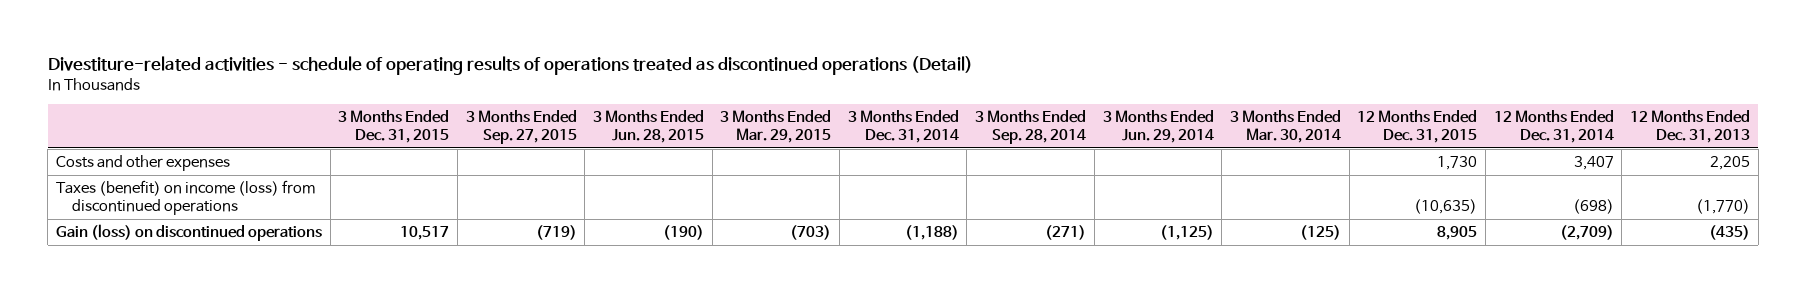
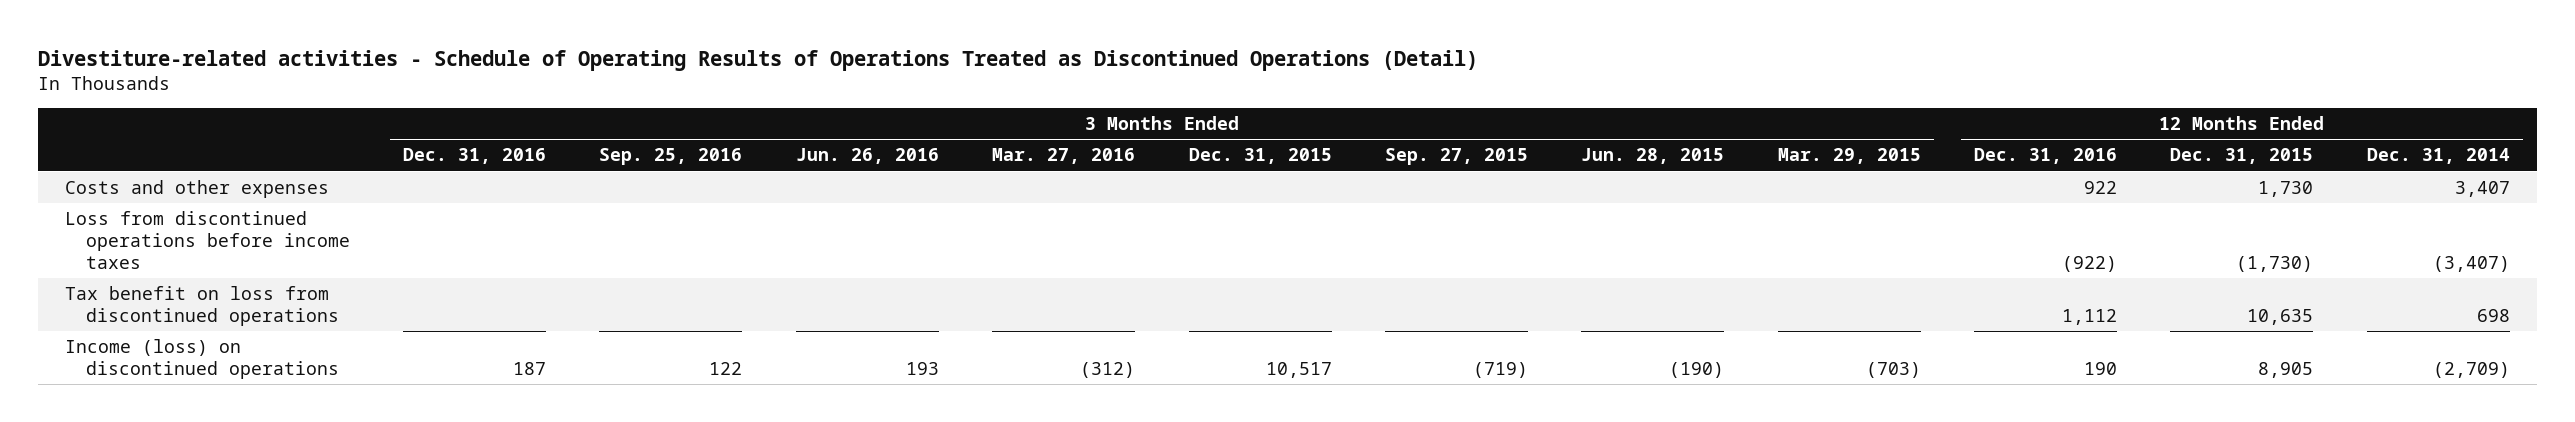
[47,56,973,76] Divestiture-related activities - schedule of operating results of operations treated as discontinued operations (Detail) -> [38,50,1479,72] Divestiture-related activities - Schedule of Operating Results of Operations Treated as Discontinued Operations (Detail)
[847,110,959,144] 3 Months Ended Dec. 31, 2014 -> none
[975,110,1087,145] 3 Months Ended Sep. 28, 2014 -> none
[1102,110,1214,144] 3 Months Ended Jun. 29, 2014 -> none
[1229,110,1341,144] 3 Months Ended Mar. 30, 2014 -> none
[1629,110,1750,144] 12 Months Ended Dec. 31, 2013 -> none
none -> [403,148,547,165] Dec. 31, 2016
none -> [599,148,743,166] Sep. 25, 2016
none -> [795,148,939,165] Jun. 26, 2016
none -> [992,148,1136,165] Mar. 27, 2016
none -> [1974,148,2118,165] Dec. 31, 2016
none -> [65,211,350,270] Loss from discontinued operations before income taxes
[56,180,316,216] Taxes (benefit) on income (loss) from discontinued operations -> [65,286,339,327] Tax benefit on loss from discontinued operations
[1414,199,1478,215] (10,635) -> [2247,309,2314,326] 10,635
[1572,199,1614,215] (698) -> [2476,309,2510,323] 698
[56,224,323,242] Gain (loss) on discontinued operations -> [65,339,339,380] Income (loss) on discontinued operations

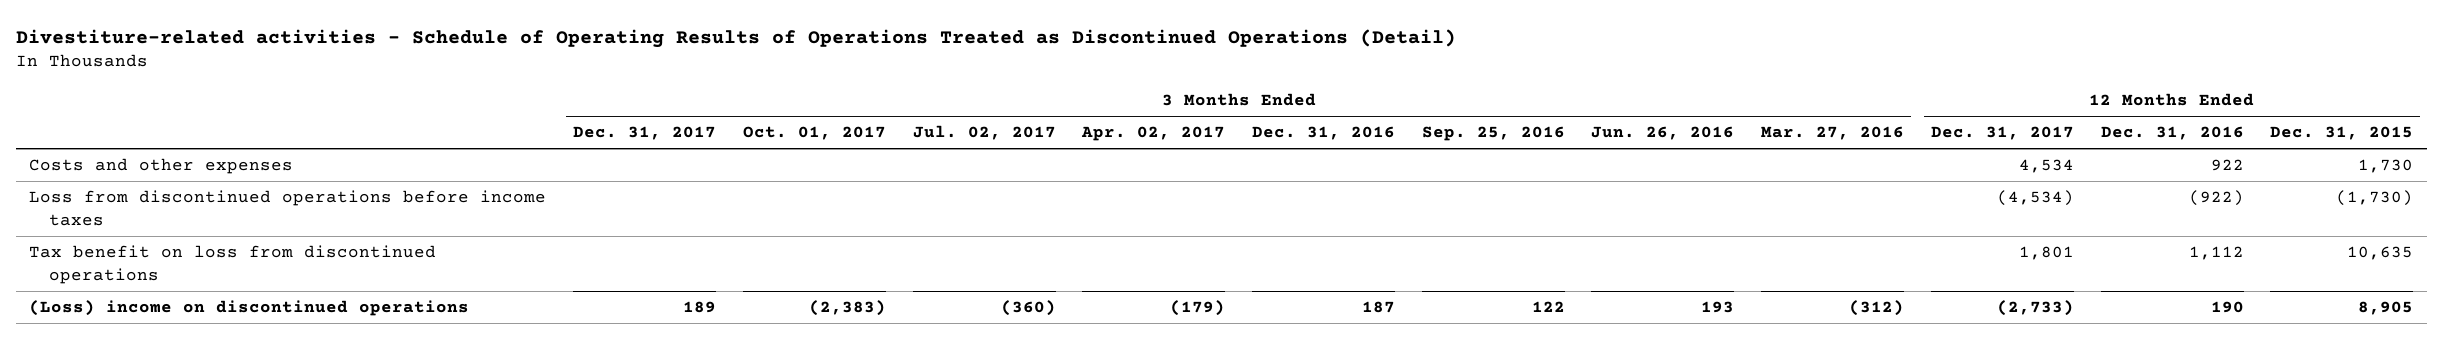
[1188,148,1332,165] Dec. 31, 2015 -> none
[1384,148,1528,166] Sep. 27, 2015 -> none
[1581,148,1725,165] Jun. 28, 2015 -> none
[1777,148,1921,165] Mar. 29, 2015 -> none
[2366,148,2510,165] Dec. 31, 2014 -> none
none -> [573,126,717,141] Dec. 31, 2017
none -> [742,126,886,141] Oct. 01, 2017
none -> [912,125,1056,141] Jul. 02, 2017
none -> [1081,126,1226,142] Apr. 02, 2017
none -> [1930,126,2074,141] Dec. 31, 2017
[65,339,339,380] Income (loss) on discontinued operations -> [29,300,470,317] (Loss) income on discontinued operations

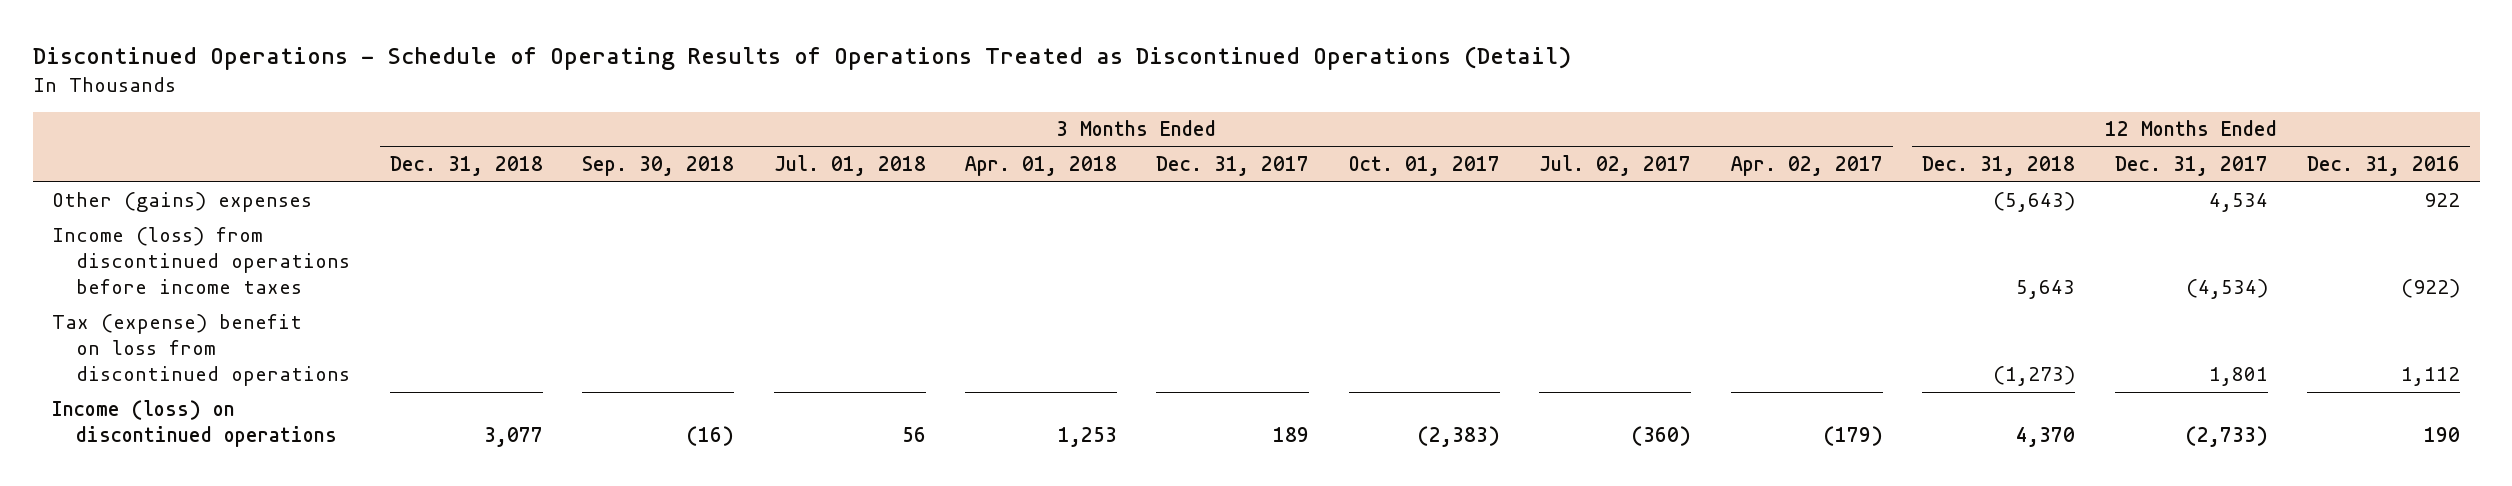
[16,29,1457,49] Divestiture-related activities - Schedule of Operating Results of Operations Treated as Discontinued Operations (Detail) -> [32,46,1571,71] Discontinued Operations - Schedule of Operating Results of Operations Treated as Discontinued Operations (Detail)
[1252,126,1396,141] Dec. 31, 2016 -> none
[1421,126,1565,142] Sep. 25, 2016 -> none
[1591,126,1735,141] Jun. 26, 2016 -> none
[1761,126,1905,141] Mar. 27, 2016 -> none
[2270,126,2414,141] Dec. 31, 2015 -> none
none -> [389,156,543,177] Dec. 31, 2018
none -> [582,156,735,177] Sep. 30, 2018
none -> [773,155,926,177] Jul. 01, 2018
none -> [964,156,1117,177] Apr. 01, 2018
none -> [1922,156,2076,177] Dec. 31, 2018
[29,158,294,175] Costs and other expenses -> [52,192,313,213] Other (gains) expenses
[29,190,547,226] Loss from discontinued operations before income taxes -> [52,227,351,295] Income (loss) from discontinued operations before income taxes
[29,245,437,284] Tax benefit on loss from discontinued operations -> [52,314,351,387] Tax (expense) benefit on loss from discontinued operations
[29,300,470,317] (Loss) income on discontinued operations -> [52,400,338,448] Income (loss) on discontinued operations

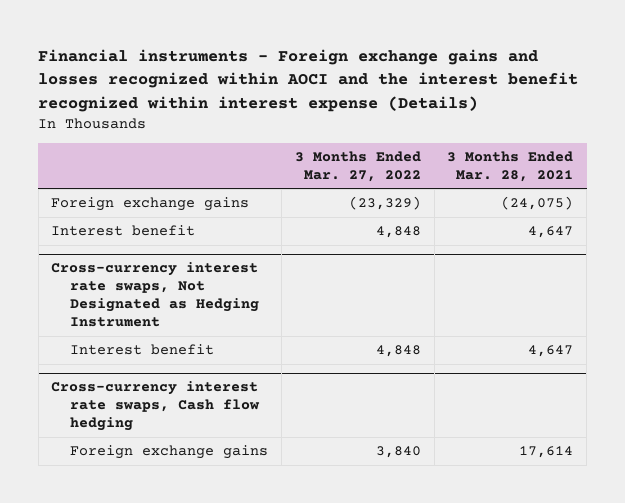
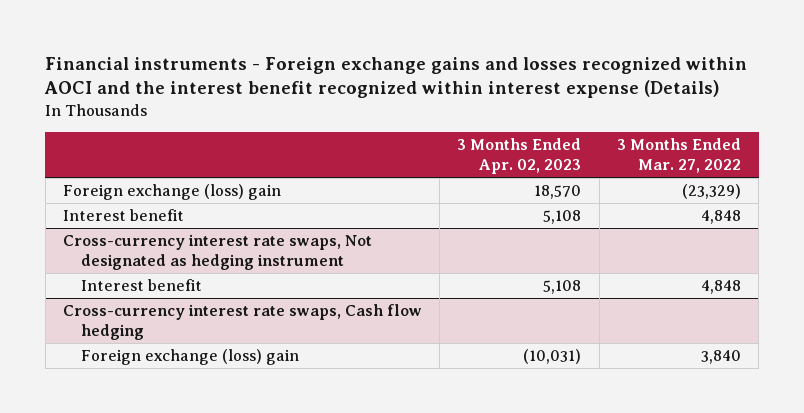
[447,150,574,182] 3 Months Ended Mar. 28, 2021 -> none
none -> [457,137,582,174] 3 Months Ended Apr. 02, 2023
[51,197,250,212] Foreign exchange gains -> [62,184,281,201] Foreign exchange (loss) gain
[51,262,259,328] Cross-currency interest rate swaps, Not Designated as Hedging Instrument -> [62,234,372,271] Cross-currency interest rate swaps, Not designated as hedging instrument
[69,445,268,460] Foreign exchange gains -> [80,349,299,366] Foreign exchange (loss) gain

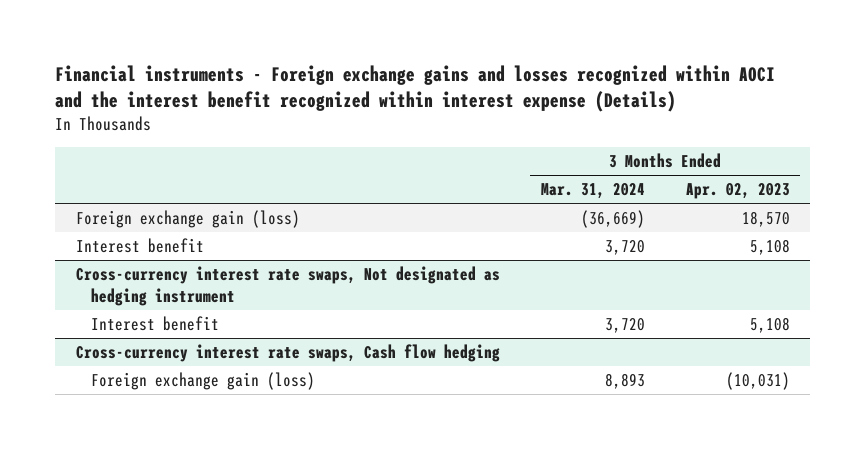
[617,137,742,173] 3 Months Ended Mar. 27, 2022 -> none
none -> [540,183,645,200] Mar. 31, 2024
[62,184,281,201] Foreign exchange (loss) gain -> [75,209,300,228] Foreign exchange gain (loss)
[80,349,299,366] Foreign exchange (loss) gain -> [91,371,316,390] Foreign exchange gain (loss)

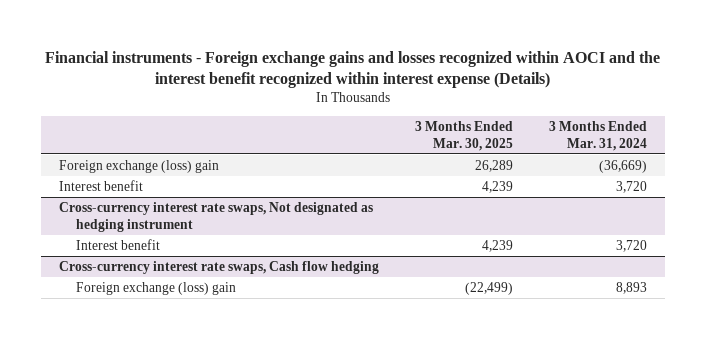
[685,183,790,200] Apr. 02, 2023 -> none
none -> [414,121,513,151] 3 Months Ended Mar. 30, 2025
[75,209,300,228] Foreign exchange gain (loss) -> [59,159,220,173] Foreign exchange (loss) gain
[91,371,316,390] Foreign exchange gain (loss) -> [76,281,237,295] Foreign exchange (loss) gain

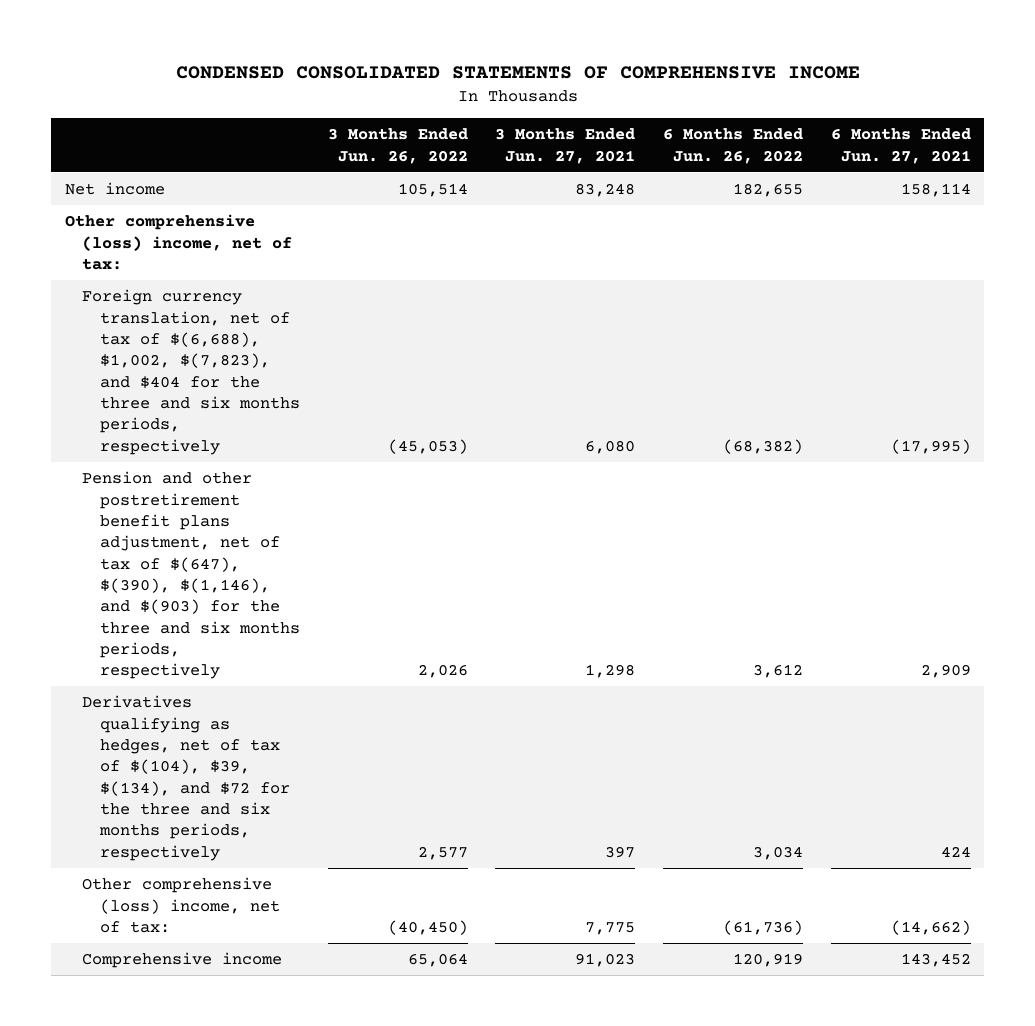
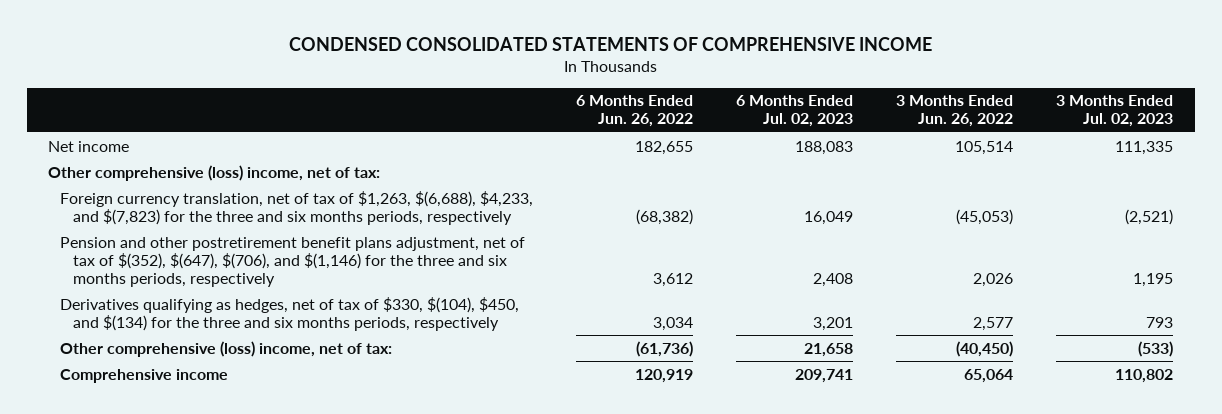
[495,128,636,164] 3 Months Ended Jun. 27, 2021 -> none
[830,128,971,164] 6 Months Ended Jun. 27, 2021 -> none
none -> [736,95,854,128] 6 Months Ended Jul. 02, 2023
none -> [1056,95,1174,128] 3 Months Ended Jul. 02, 2023
[82,289,301,455] Foreign currency translation, net of tax of $(6,688), $1,002, $(7,823), and $404 for the three and six months periods, respectively -> [60,190,534,225] Foreign currency translation, net of tax of $1,263, $(6,688), $4,233, and $(7,823) for the three and six months periods, respectively
[82,471,301,680] Pension and other postretirement benefit plans adjustment, net of tax of $(647), $(390), $(1,146), and $(903) for the three and six months periods, respectively -> [60,236,526,287] Pension and other postretirement benefit plans adjustment, net of tax of $(352), $(647), $(706), and $(1,146) for the three and six months periods, respectively
[82,695,291,861] Derivatives qualifying as hedges, net of tax of $(104), $39, $(134), and $72 for the three and six months periods, respectively -> [60,296,520,331] Derivatives qualifying as hedges, net of tax of $330, $(104), $450, and $(134) for the three and six months periods, respectively

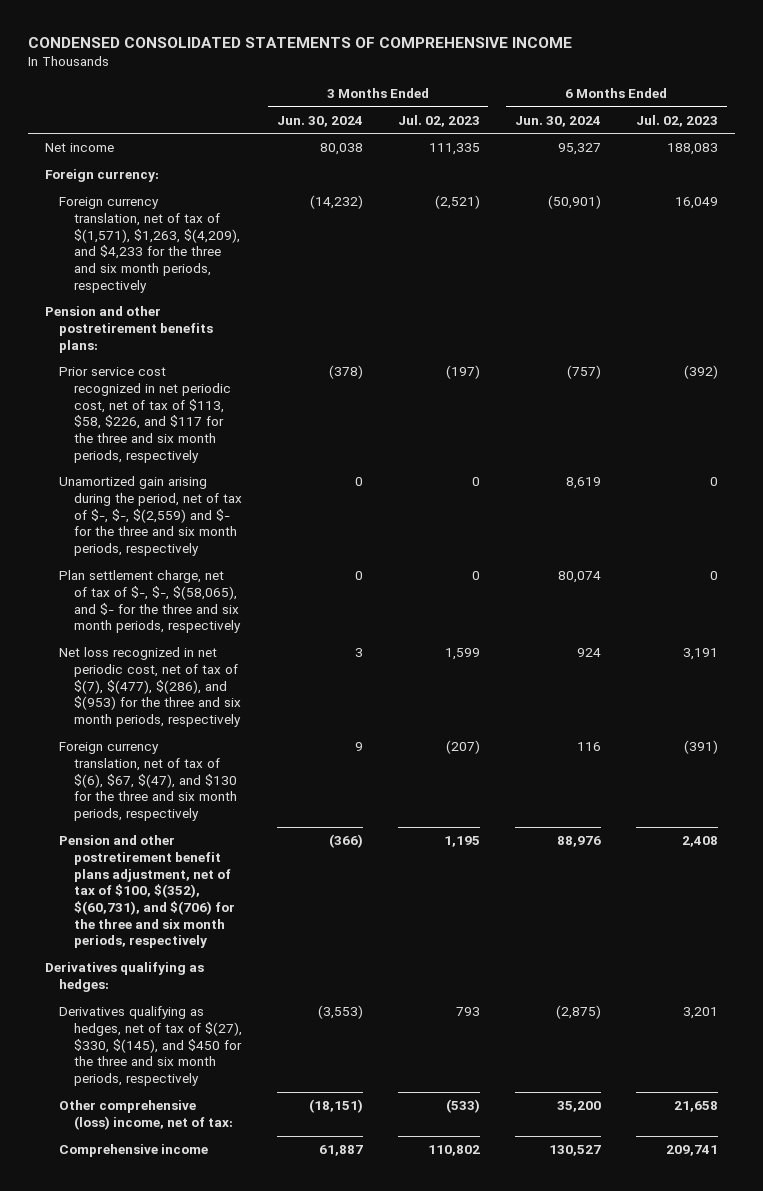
[576,95,694,128] 6 Months Ended Jun. 26, 2022 -> none
[896,95,1014,128] 3 Months Ended Jun. 26, 2022 -> none
none -> [276,115,363,127] Jun. 30, 2024
none -> [514,115,601,127] Jun. 30, 2024
[48,164,381,181] Other comprehensive (loss) income, net of tax: -> none
none -> [45,169,160,183] Foreign currency:
[60,190,534,225] Foreign currency translation, net of tax of $1,263, $(6,688), $4,233, and $(7,823) for the three and six months periods, respectively -> [59,197,240,293] Foreign currency translation, net of tax of $(1,571), $1,263, $(4,209), and $4,233 for the three and six month periods, respectively
none -> [45,306,214,353] Pension and other postretirement benefits plans:
none -> [59,367,231,463] Prior service cost recognized in net periodic cost, net of tax of $113, $58, $226, and $117 for the three and six month periods, respectively
none -> [59,476,242,556] Unamortized gain arising during the period, net of tax of $-, $-, $(2,559) and $- for the three and six month periods, respectively
none -> [59,570,241,634] Plan settlement charge, net of tax of $-, $-, $(58,065), and $- for the three and six month periods, respectively
none -> [59,647,241,727] Net loss recognized in net periodic cost, net of tax of $(7), $(477), $(286), and $(953) for the three and six month periods, respectively
none -> [59,742,237,821] Foreign currency translation, net of tax of $(6), $67, $(47), and $130 for the three and six month periods, respectively
[60,236,526,287] Pension and other postretirement benefit plans adjustment, net of tax of $(352), $(647), $(706), and $(1,146) for the three and six months periods, respectively -> [59,835,235,949] Pension and other postretirement benefit plans adjustment, net of tax of $100, $(352), $(60,731), and $(706) for the three and six month periods, respectively
none -> [45,962,205,992] Derivatives qualifying as hedges:
[60,296,520,331] Derivatives qualifying as hedges, net of tax of $330, $(104), $450, and $(134) for the three and six months periods, respectively -> [59,1006,242,1086] Derivatives qualifying as hedges, net of tax of $(27), $330, $(145), and $450 for the three and six month periods, respectively

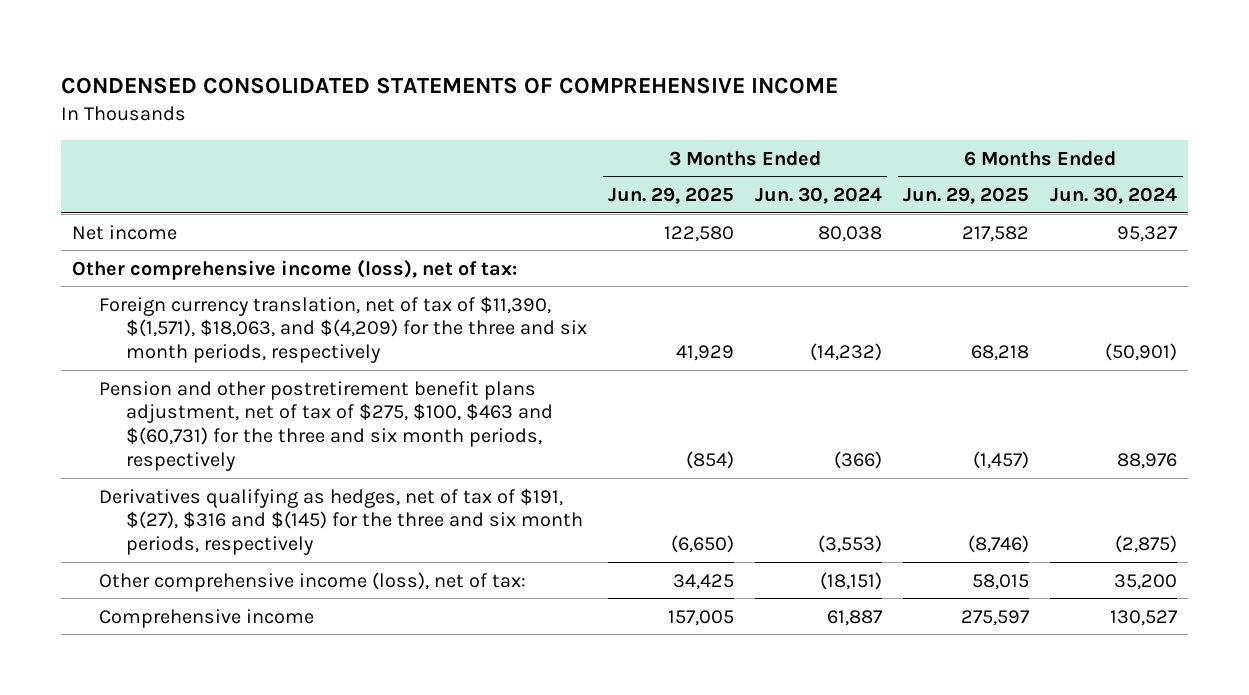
[397,114,480,127] Jul. 02, 2023 -> none
[635,114,718,127] Jul. 02, 2023 -> none
none -> [608,186,735,204] Jun. 29, 2025
none -> [903,186,1030,204] Jun. 29, 2025
[45,306,214,353] Pension and other postretirement benefits plans: -> none
[59,367,231,463] Prior service cost recognized in net periodic cost, net of tax of $113, $58, $226, and $117 for the three and six month periods, respectively -> none
[59,476,242,556] Unamortized gain arising during the period, net of tax of $-, $-, $(2,559) and $- for the three and six month periods, respectively -> none
[59,570,241,634] Plan settlement charge, net of tax of $-, $-, $(58,065), and $- for the three and six month periods, respectively -> none
[59,647,241,727] Net loss recognized in net periodic cost, net of tax of $(7), $(477), $(286), and $(953) for the three and six month periods, respectively -> none
[59,742,237,821] Foreign currency translation, net of tax of $(6), $67, $(47), and $130 for the three and six month periods, respectively -> none
[45,962,205,992] Derivatives qualifying as hedges: -> none
[45,169,160,183] Foreign currency: -> [71,258,517,280] Other comprehensive income (loss), net of tax:
[59,197,240,293] Foreign currency translation, net of tax of $(1,571), $1,263, $(4,209), and $4,233 for the three and six month periods, respectively -> [98,295,588,364] Foreign currency translation, net of tax of $11,390, $(1,571), $18,063, and $(4,209) for the three and six month periods, respectively
[59,835,235,949] Pension and other postretirement benefit plans adjustment, net of tax of $100, $(352), $(60,731), and $(706) for the three and six month periods, respectively -> [98,380,554,471] Pension and other postretirement benefit plans adjustment, net of tax of $275, $100, $463 and $(60,731) for the three and six month periods, respectively
[59,1006,242,1086] Derivatives qualifying as hedges, net of tax of $(27), $330, $(145), and $450 for the three and six month periods, respectively -> [98,487,584,556] Derivatives qualifying as hedges, net of tax of $191, $(27), $316 and $(145) for the three and six month periods, respectively
[59,1100,233,1130] Other comprehensive (loss) income, net of tax: -> [98,571,526,592] Other comprehensive income (loss), net of tax:

